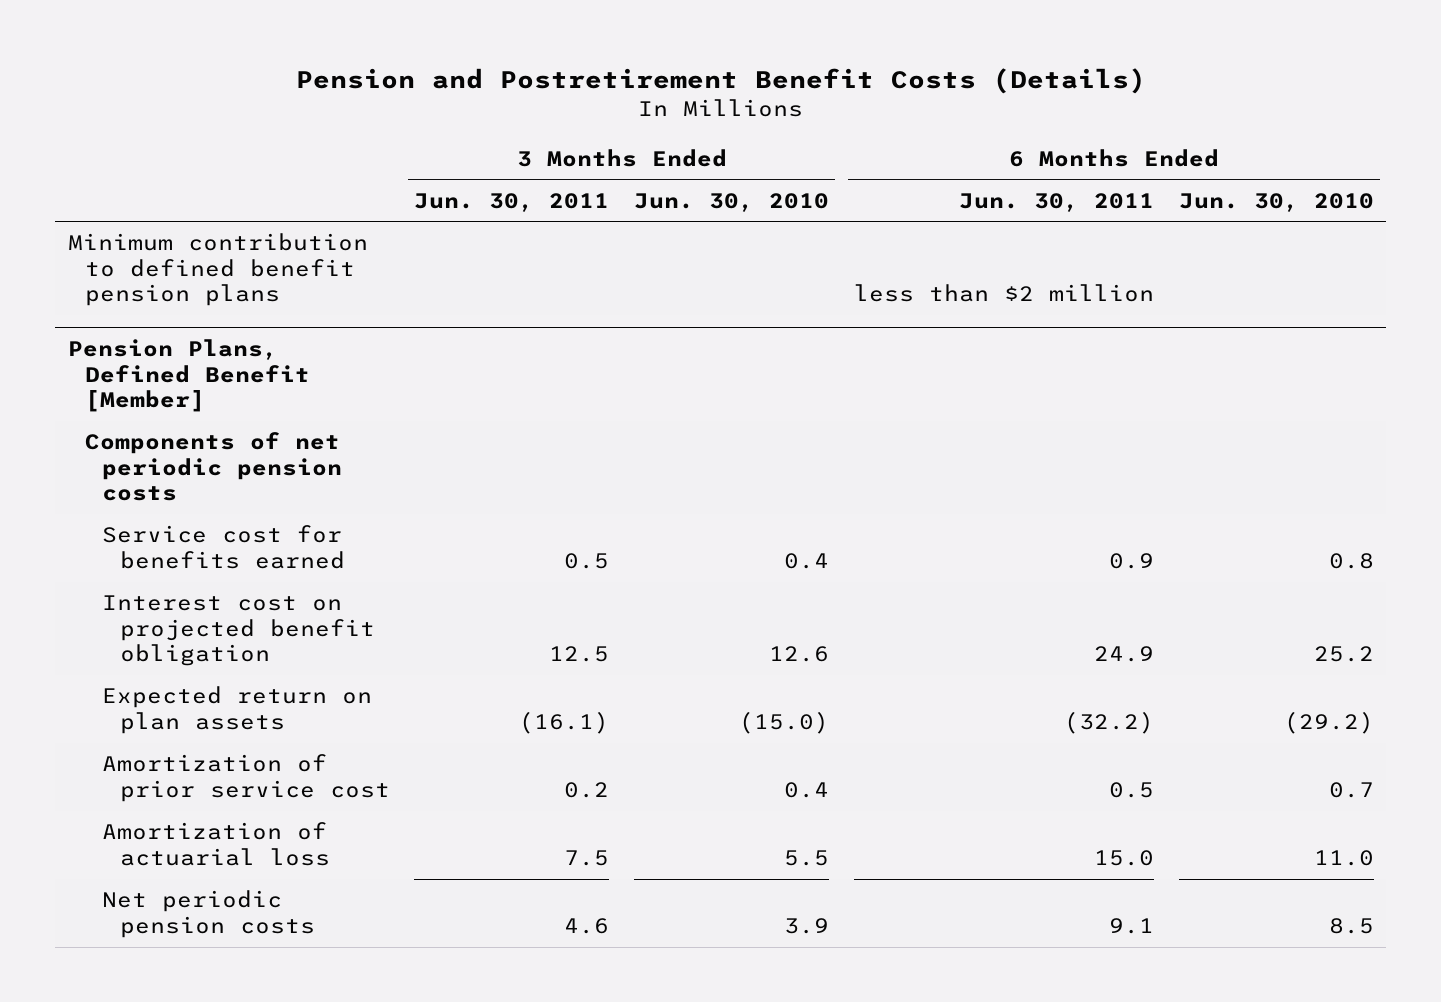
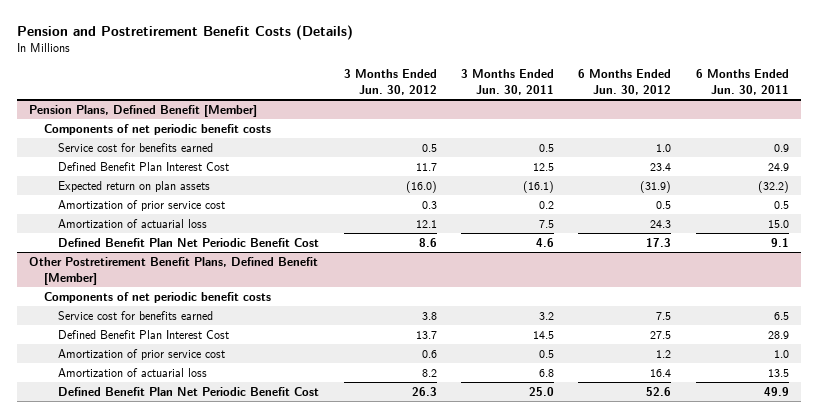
[634,192,830,212] Jun. 30, 2010 -> none
[1178,192,1374,212] Jun. 30, 2010 -> none
none -> [343,69,437,96] 3 Months Ended Jun. 30, 2012
none -> [578,69,672,96] 6 Months Ended Jun. 30, 2012
[67,233,368,307] Minimum contribution to defined benefit pension plans -> none
[84,432,343,502] Components of net periodic pension costs -> [43,123,271,135] Components of net periodic benefit costs
[102,595,375,667] Interest cost on projected benefit obligation -> [58,161,230,171] Defined Benefit Plan Interest Cost
[102,890,315,938] Net periodic pension costs -> [58,237,320,247] Defined Benefit Plan Net Periodic Benefit Cost
none -> [28,256,318,285] Other Postretirement Benefit Plans, Defined Benefit [Member]
none -> [43,291,271,303] Components of net periodic benefit costs
none -> [58,310,214,320] Service cost for benefits earned
none -> [58,329,230,339] Defined Benefit Plan Interest Cost
none -> [58,348,226,360] Amortization of prior service cost
none -> [58,367,208,377] Amortization of actuarial loss
none -> [58,386,320,396] Defined Benefit Plan Net Periodic Benefit Cost

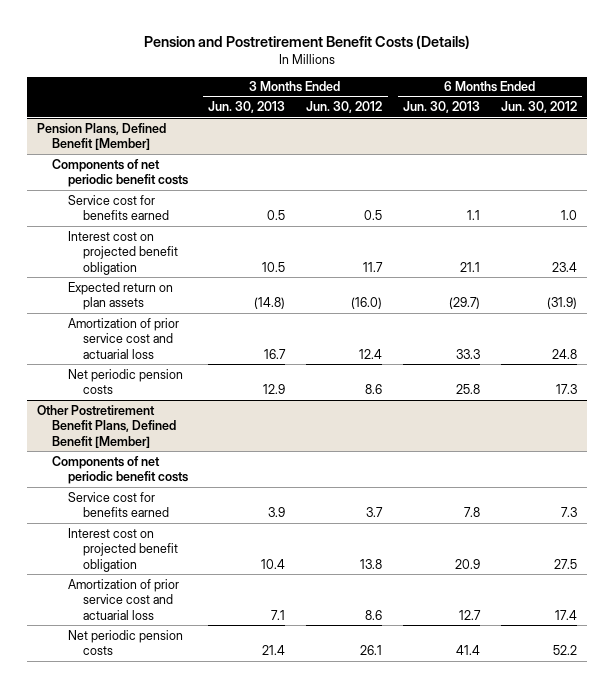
[461,69,555,96] 3 Months Ended Jun. 30, 2011 -> none
[695,69,789,96] 6 Months Ended Jun. 30, 2011 -> none
none -> [208,101,286,114] Jun. 30, 2013
none -> [403,101,481,114] Jun. 30, 2013
[58,161,230,171] Defined Benefit Plan Interest Cost -> [67,230,178,276] Interest cost on projected benefit obligation
[58,199,226,211] Amortization of prior service cost -> none
[58,218,208,228] Amortization of actuarial loss -> [67,317,179,360] Amortization of prior service cost and actuarial loss
[415,219,437,228] 12.1 -> [359,349,383,360] 12.4
[650,219,672,228] 24.3 -> [552,349,578,360] 24.8
[58,237,320,247] Defined Benefit Plan Net Periodic Benefit Cost -> [67,368,183,395] Net periodic pension costs
[58,348,226,360] Amortization of prior service cost -> none
[421,311,437,320] 3.8 -> [366,507,384,518] 3.7
[656,311,672,320] 7.5 -> [561,507,578,518] 7.3
[58,329,230,339] Defined Benefit Plan Interest Cost -> [67,527,178,573] Interest cost on projected benefit obligation
[415,330,437,339] 13.7 -> [360,559,383,570] 13.8
[58,367,208,377] Amortization of actuarial loss -> [67,578,179,621] Amortization of prior service cost and actuarial loss
[421,368,437,377] 8.2 -> [365,610,383,621] 8.6
[650,368,672,377] 16.4 -> [555,610,578,621] 17.4
[58,386,320,396] Defined Benefit Plan Net Periodic Benefit Cost -> [67,629,183,656] Net periodic pension costs
[411,386,437,396] 26.3 -> [360,645,383,656] 26.1
[646,386,672,396] 52.6 -> [553,645,578,656] 52.2

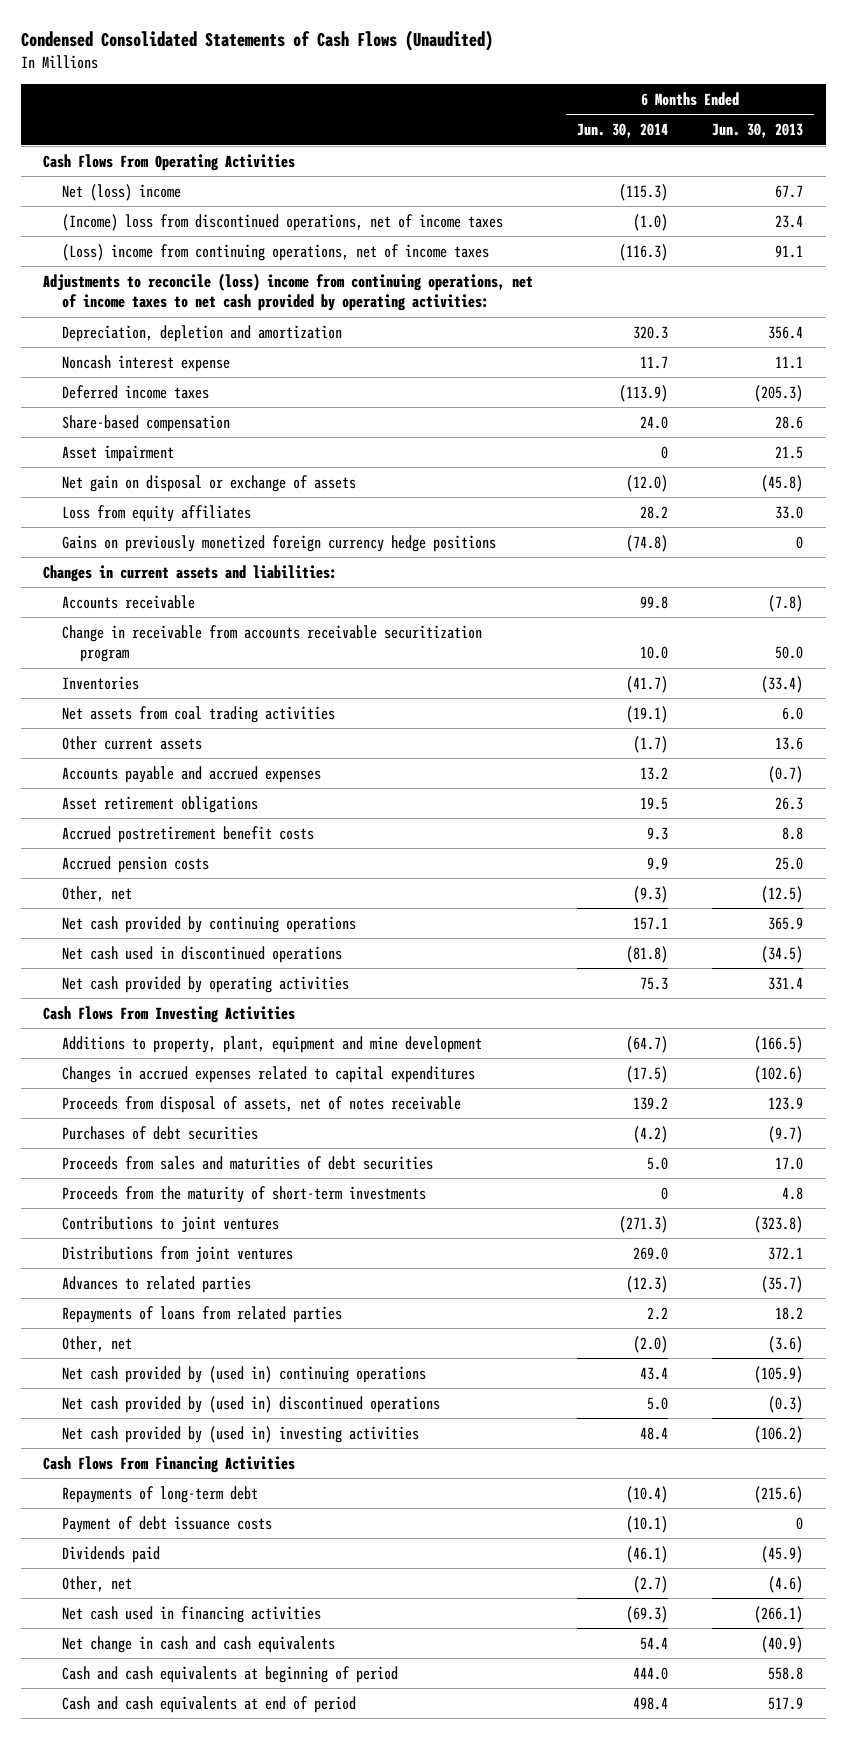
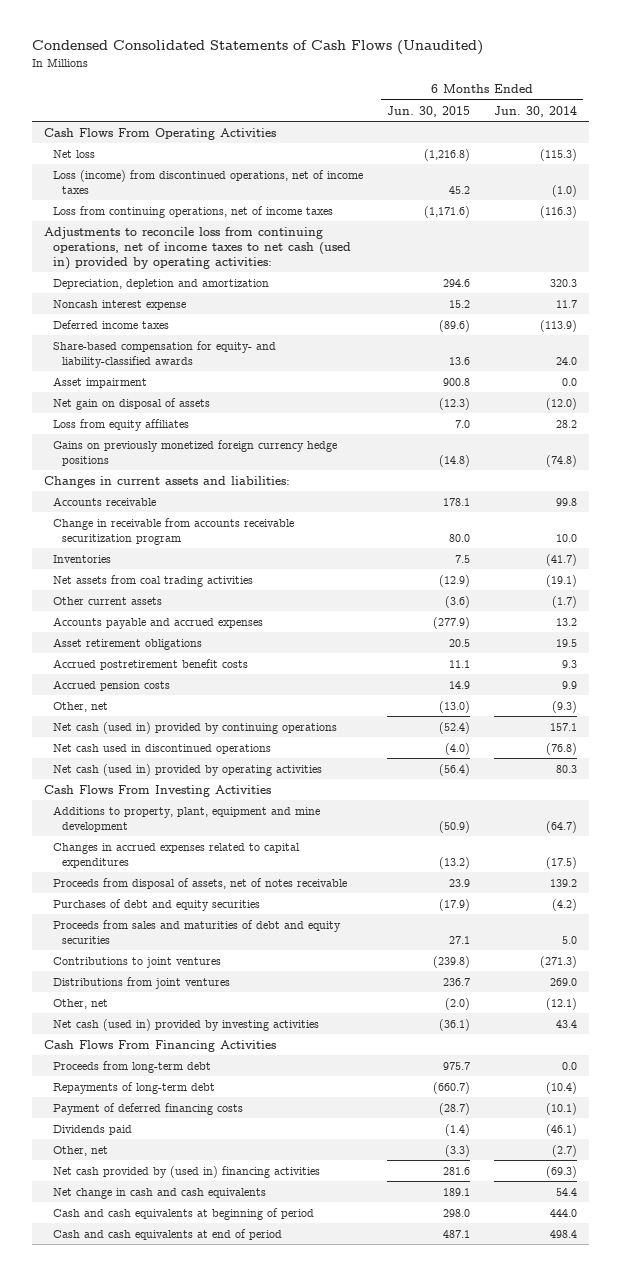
[712,123,804,139] Jun. 30, 2013 -> none
none -> [386,105,470,117] Jun. 30, 2015
[61,183,181,201] Net (loss) income -> [52,149,95,158] Net loss
[61,213,503,231] (Income) loss from discontinued operations, net of income taxes -> [52,169,363,194] Loss (income) from discontinued operations, net of income taxes
[61,243,489,261] (Loss) income from continuing operations, net of income taxes -> [52,205,333,218] Loss from continuing operations, net of income taxes
[43,272,534,311] Adjustments to reconcile (loss) income from continuing operations, net of income taxes to net cash provided by operating activities: -> [43,226,351,270] Adjustments to reconcile loss from continuing operations, net of income taxes to net cash (used in) provided by operating activities:
[61,414,230,432] Share-based compensation -> [52,340,276,368] Share-based compensation for equity- and liability-classified awards
[661,445,669,459] 0 -> [561,377,577,386] 0.0
[61,474,356,492] Net gain on disposal or exchange of assets -> [52,397,210,410] Net gain on disposal of assets
[61,915,356,933] Net cash provided by continuing operations -> [52,721,337,734] Net cash (used in) provided by continuing operations
[626,945,669,963] (81.8) -> [545,742,577,755] (76.8)
[61,975,349,993] Net cash provided by operating activities -> [52,763,322,776] Net cash (used in) provided by operating activities
[640,976,669,990] 75.3 -> [555,764,577,773] 80.3
[61,1185,426,1203] Proceeds from the maturity of short-term investments -> none
[61,1125,258,1140] Purchases of debt securities -> [52,898,260,911] Purchases of debt and equity securities
[61,1155,433,1170] Proceeds from sales and maturities of debt securities -> [52,919,341,944] Proceeds from sales and maturities of debt and equity securities
[61,1275,251,1293] Advances to related parties -> none
[61,1305,342,1323] Repayments of loans from related parties -> none
[61,1365,426,1383] Net cash provided by (used in) continuing operations -> none
[61,1395,440,1413] Net cash provided by (used in) discontinued operations -> none
[633,1335,669,1353] (2.0) -> [545,997,577,1010] (12.1)
[61,1425,419,1443] Net cash provided by (used in) investing activities -> [52,1018,319,1031] Net cash (used in) provided by investing activities
[640,1426,669,1440] 48.4 -> [555,1019,577,1028] 43.4
none -> [52,1060,211,1073] Proceeds from long-term debt
[61,1515,272,1533] Payment of debt issuance costs -> [52,1102,243,1115] Payment of deferred financing costs
[61,1605,321,1623] Net cash used in financing activities -> [52,1165,320,1178] Net cash provided by (used in) financing activities

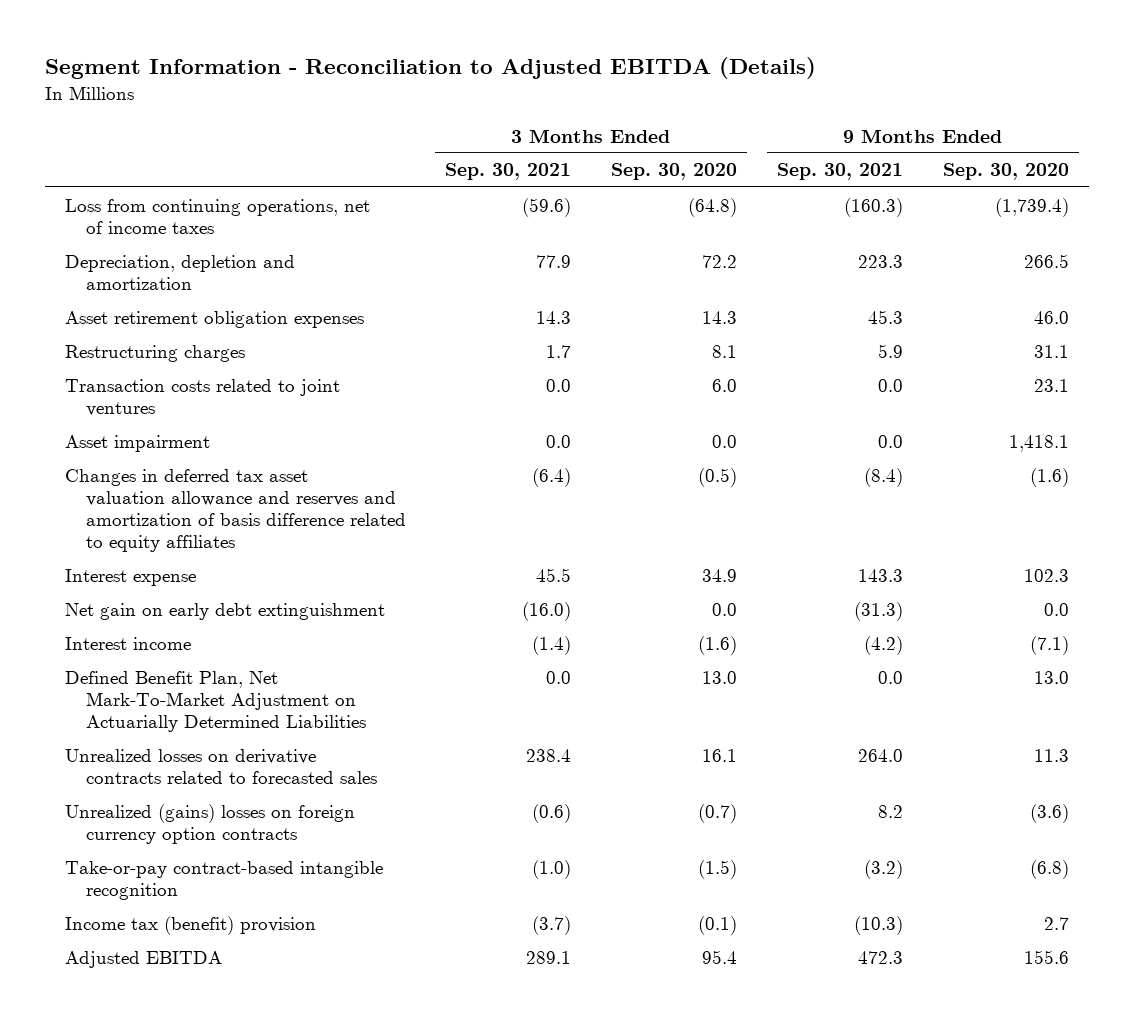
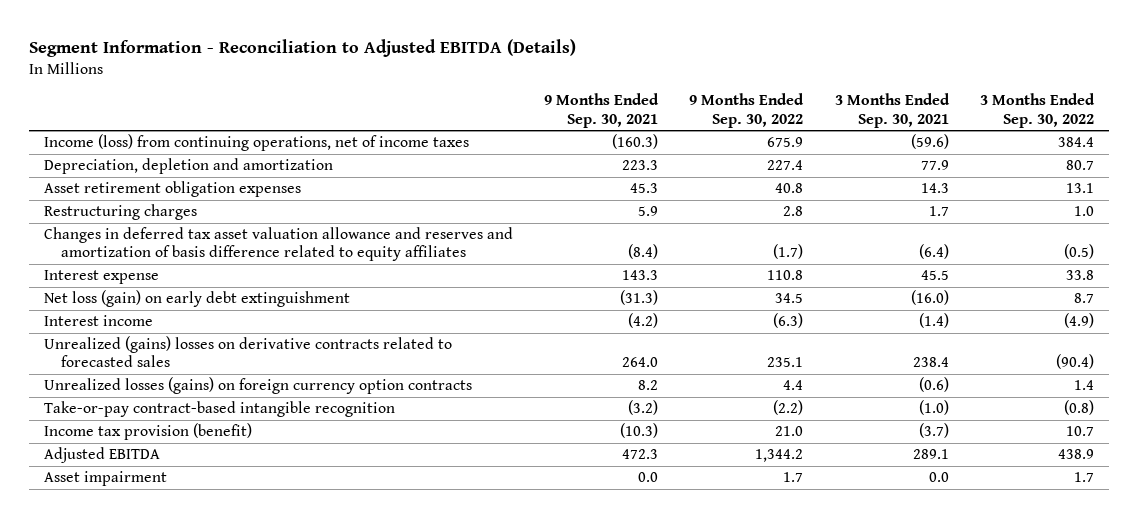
[611,163,738,181] Sep. 30, 2020 -> none
[942,163,1069,181] Sep. 30, 2020 -> none
none -> [689,93,805,128] 9 Months Ended Sep. 30, 2022
none -> [979,93,1095,128] 3 Months Ended Sep. 30, 2022
[64,198,370,234] Loss from continuing operations, net of income taxes -> [44,134,470,152] Income (loss) from continuing operations, net of income taxes
[64,378,340,416] Transaction costs related to joint ventures -> none
[64,602,385,620] Net gain on early debt extinguishment -> [44,290,351,308] Net loss (gain) on early debt extinguishment
[64,670,366,732] Defined Benefit Plan, Net Mark-To-Market Adjustment on Actuarially Determined Liabilities -> none
[64,748,377,784] Unrealized losses on derivative contracts related to forecasted sales -> [44,336,453,368] Unrealized (gains) losses on derivative contracts related to forecasted sales
[64,803,355,844] Unrealized (gains) losses on foreign currency option contracts -> [44,377,473,395] Unrealized losses (gains) on foreign currency option contracts
[64,915,316,935] Income tax (benefit) provision -> [44,423,253,441] Income tax provision (benefit)
[64,434,210,452] Asset impairment -> [44,471,168,487] Asset impairment

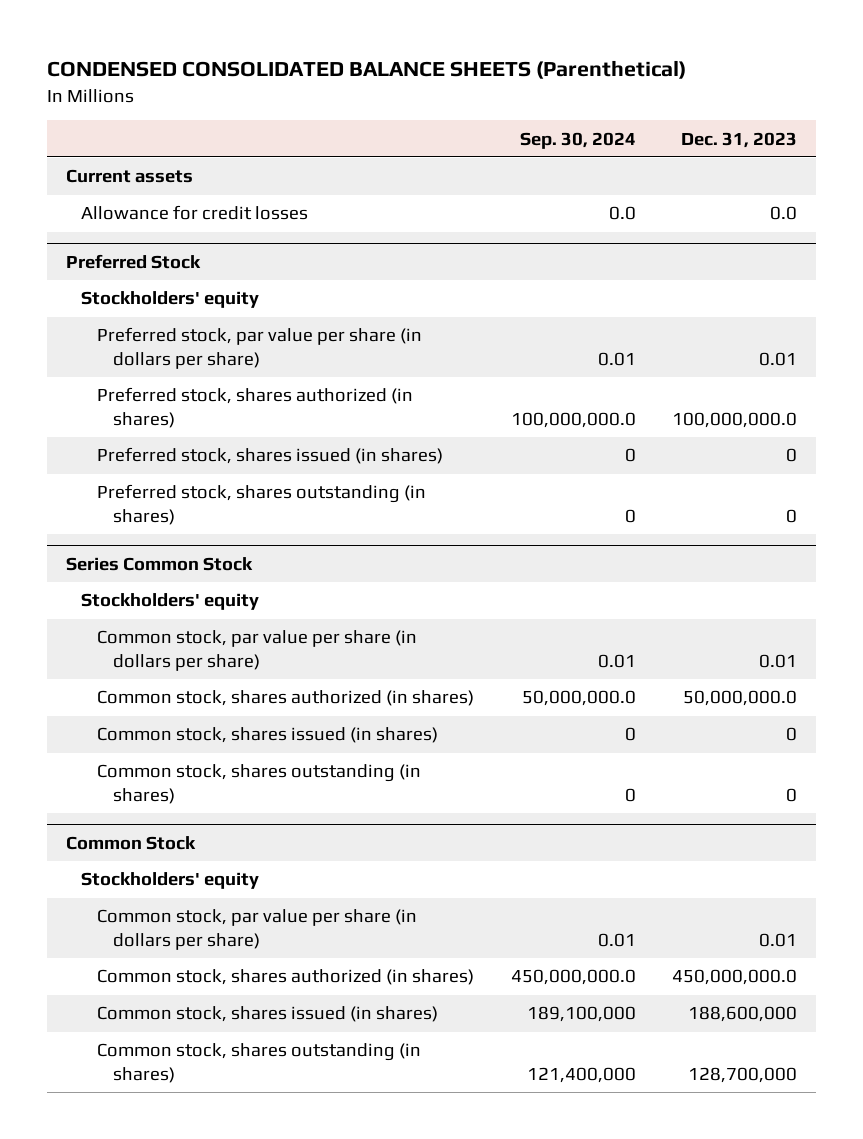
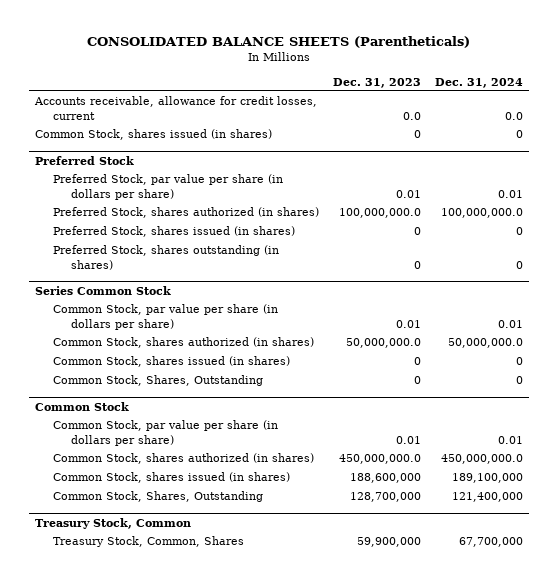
[47,60,687,80] CONDENSED CONSOLIDATED BALANCE SHEETS (Parenthetical) -> [86,35,470,48] CONSOLIDATED BALANCE SHEETS (Parentheticals)
[519,131,636,149] Sep. 30, 2024 -> none
none -> [434,77,523,88] Dec. 31, 2024
[65,169,193,184] Current assets -> none
[81,205,309,221] Allowance for credit losses -> [34,96,318,120] Accounts receivable, allowance for credit losses, current
none -> [35,129,273,141] Common Stock, shares issued (in shares)
[81,291,260,309] Stockholders' equity -> none
[97,327,423,369] Preferred stock, par value per share (in dollars per share) -> [53,174,284,200] Preferred Stock, par value per share (in dollars per share)
[97,387,414,428] Preferred stock, shares authorized (in shares) -> [53,207,320,219] Preferred Stock, shares authorized (in shares)
[97,447,444,465] Preferred stock, shares issued (in shares) -> [53,226,296,238] Preferred Stock, shares issued (in shares)
[97,484,427,525] Preferred stock, shares outstanding (in shares) -> [53,245,280,270] Preferred Stock, shares outstanding (in shares)
[81,593,260,611] Stockholders' equity -> none
[97,630,418,671] Common stock, par value per share (in dollars per share) -> [53,304,279,330] Common Stock, par value per share (in dollars per share)
[97,690,475,707] Common stock, shares authorized (in shares) -> [53,337,315,349] Common Stock, shares authorized (in shares)
[97,727,439,744] Common stock, shares issued (in shares) -> [53,356,291,368] Common Stock, shares issued (in shares)
[97,764,422,804] Common stock, shares outstanding (in shares) -> [53,375,264,387] Common Stock, Shares, Outstanding
[81,872,260,890] Stockholders' equity -> none
[97,909,418,950] Common stock, par value per share (in dollars per share) -> [53,420,279,446] Common Stock, par value per share (in dollars per share)
[97,969,475,986] Common stock, shares authorized (in shares) -> [53,453,315,465] Common Stock, shares authorized (in shares)
[97,1006,439,1023] Common stock, shares issued (in shares) -> [53,472,291,484] Common Stock, shares issued (in shares)
[97,1043,422,1083] Common stock, shares outstanding (in shares) -> [53,491,264,503] Common Stock, Shares, Outstanding
none -> [35,517,192,529] Treasury Stock, Common
none -> [53,536,245,548] Treasury Stock, Common, Shares

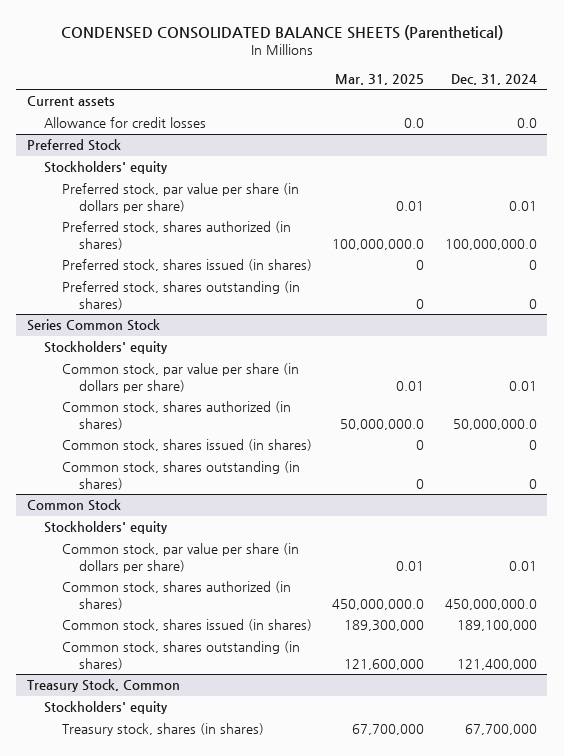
[86,35,470,48] CONSOLIDATED BALANCE SHEETS (Parentheticals) -> [60,24,503,40] CONDENSED CONSOLIDATED BALANCE SHEETS (Parenthetical)
[332,77,421,88] Dec. 31, 2023 -> none
none -> [335,73,425,85] Mar. 31, 2025
[35,129,273,141] Common Stock, shares issued (in shares) -> none
none -> [26,96,115,107] Current assets
[34,96,318,120] Accounts receivable, allowance for credit losses, current -> [44,117,207,129] Allowance for credit losses
none -> [44,161,169,175] Stockholders' equity
[53,174,284,200] Preferred Stock, par value per share (in dollars per share) -> [61,183,299,213] Preferred stock, par value per share (in dollars per share)
[53,207,320,219] Preferred Stock, shares authorized (in shares) -> [61,221,291,250] Preferred stock, shares authorized (in shares)
[53,226,296,238] Preferred Stock, shares issued (in shares) -> [61,259,312,272] Preferred stock, shares issued (in shares)
[53,245,280,270] Preferred Stock, shares outstanding (in shares) -> [61,281,300,310] Preferred stock, shares outstanding (in shares)
none -> [44,341,169,355] Stockholders' equity
[53,304,279,330] Common Stock, par value per share (in dollars per share) -> [61,363,299,393] Common stock, par value per share (in dollars per share)
[53,337,315,349] Common Stock, shares authorized (in shares) -> [61,401,291,430] Common stock, shares authorized (in shares)
[53,356,291,368] Common Stock, shares issued (in shares) -> [61,439,312,452] Common stock, shares issued (in shares)
[53,375,264,387] Common Stock, Shares, Outstanding -> [61,461,300,490] Common stock, shares outstanding (in shares)
none -> [44,521,169,535] Stockholders' equity
[53,420,279,446] Common Stock, par value per share (in dollars per share) -> [61,543,299,573] Common stock, par value per share (in dollars per share)
[53,453,315,465] Common Stock, shares authorized (in shares) -> [61,581,291,610] Common stock, shares authorized (in shares)
[53,472,291,484] Common Stock, shares issued (in shares) -> [61,619,312,632] Common stock, shares issued (in shares)
[53,491,264,503] Common Stock, Shares, Outstanding -> [61,641,300,670] Common stock, shares outstanding (in shares)
none -> [44,701,169,715] Stockholders' equity
[53,536,245,548] Treasury Stock, Common, Shares -> [61,723,264,737] Treasury stock, shares (in shares)

